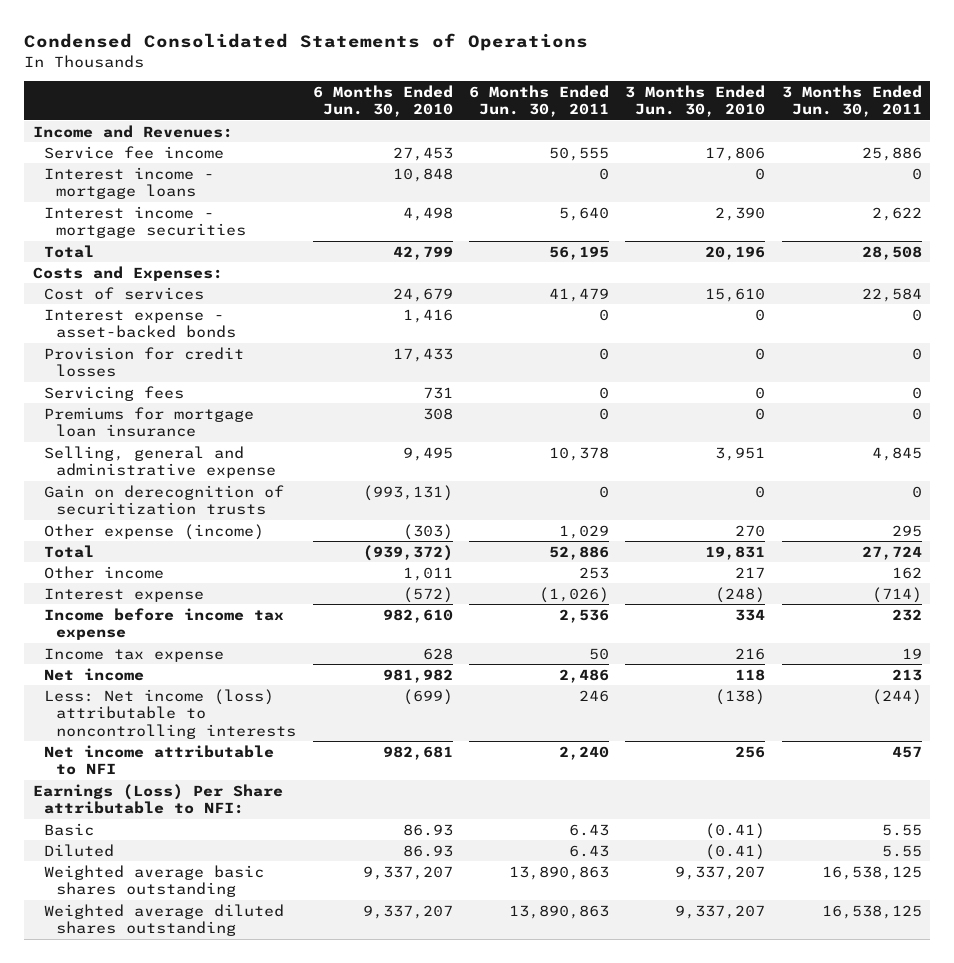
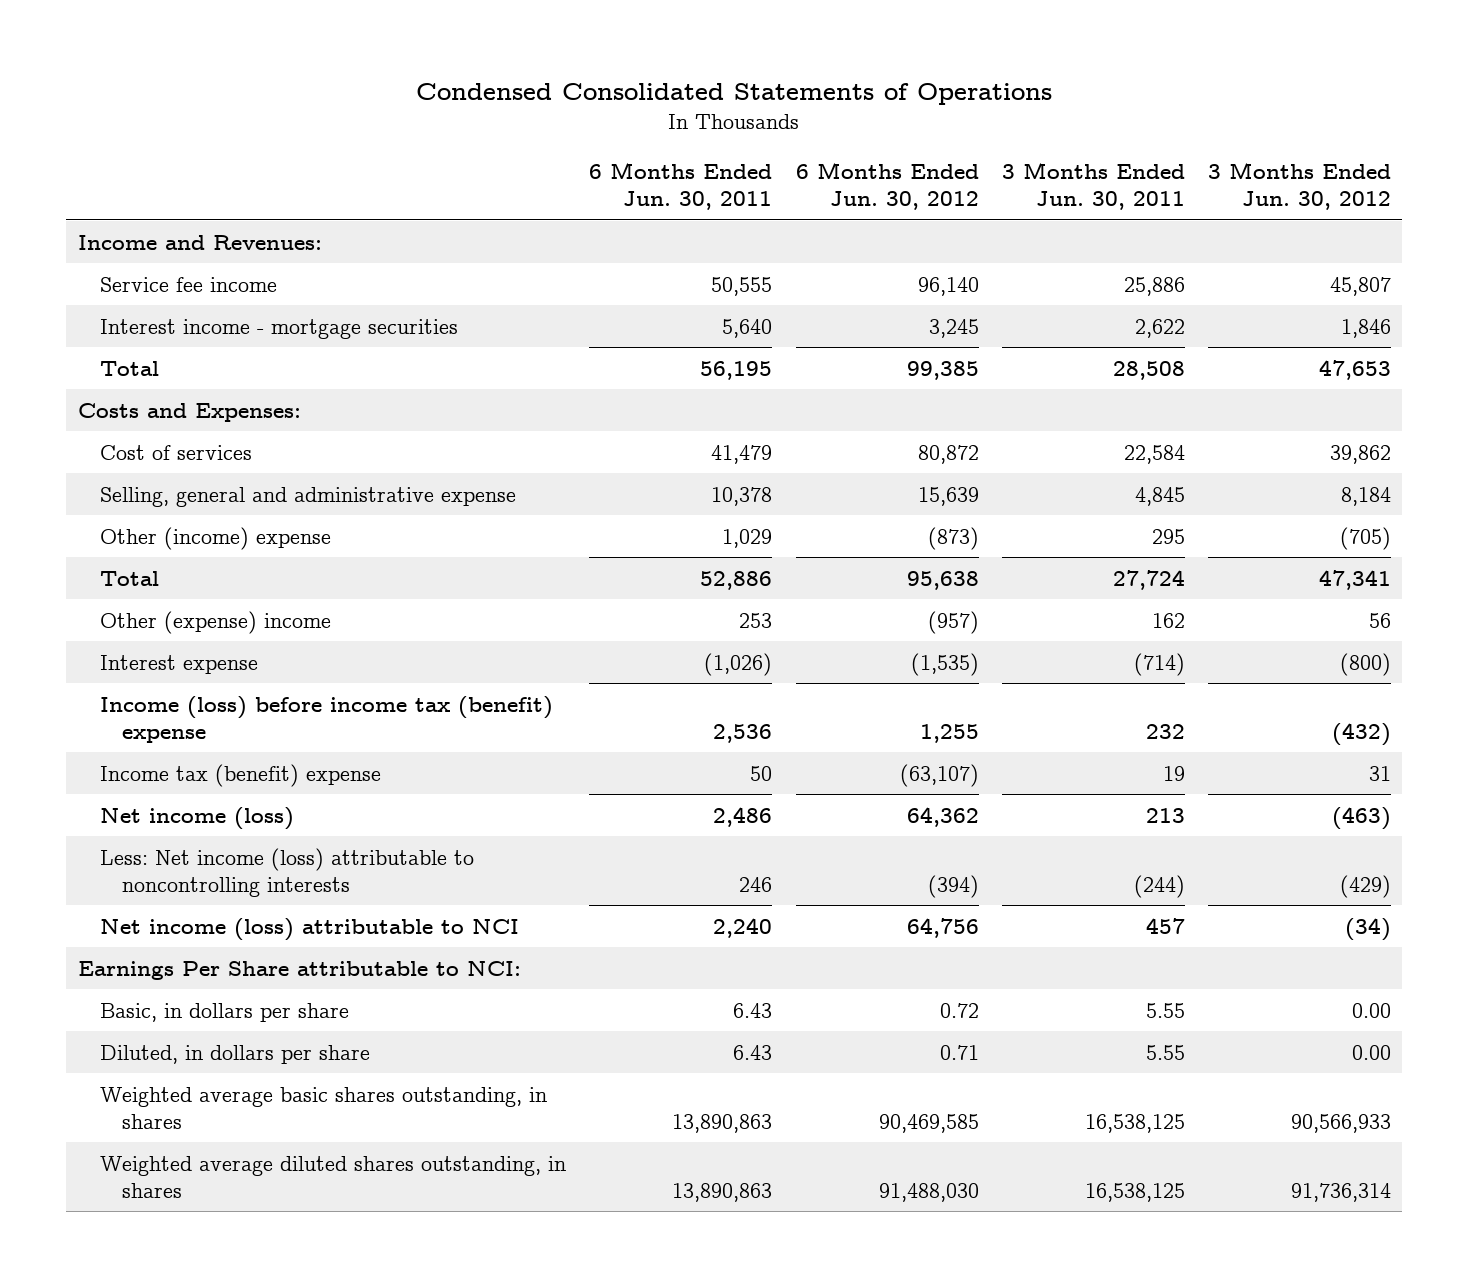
[312,84,453,118] 6 Months Ended Jun. 30, 2010 -> none
[625,84,766,118] 3 Months Ended Jun. 30, 2010 -> none
none -> [795,161,979,211] 6 Months Ended Jun. 30, 2012
none -> [1207,161,1391,211] 3 Months Ended Jun. 30, 2012
[44,166,215,200] Interest income - mortgage loans -> none
[44,308,237,339] Interest expense - asset-backed bonds -> none
[44,346,245,378] Provision for credit losses -> none
[44,385,185,401] Servicing fees -> none
[44,406,255,438] Premiums for mortgage loan insurance -> none
[44,484,285,516] Gain on derecognition of securitization trusts -> none
[44,523,265,540] Other expense (income) -> [100,526,332,550] Other (income) expense
[44,565,165,579] Other income -> [100,610,332,634] Other (expense) income
[44,607,285,641] Income before income tax expense -> [100,695,554,743] Income (loss) before income tax (benefit) expense
[44,647,225,662] Income tax expense -> [100,763,382,787] Income tax (benefit) expense
[44,667,145,681] Net income -> [100,806,295,830] Net income (loss)
[44,744,275,776] Net income attributable to NFI -> [100,917,520,941] Net income (loss) attributable to NCI
[32,783,283,815] Earnings (Loss) Per Share attributable to NFI: -> [77,960,521,980] Earnings Per Share attributable to NCI:
[44,822,95,836] Basic -> [100,1002,350,1022] Basic, in dollars per share
[44,843,115,857] Diluted -> [100,1044,371,1064] Diluted, in dollars per share
[44,864,265,898] Weighted average basic shares outstanding -> [100,1086,548,1129] Weighted average basic shares outstanding, in shares
[44,903,285,937] Weighted average diluted shares outstanding -> [100,1155,567,1198] Weighted average diluted shares outstanding, in shares

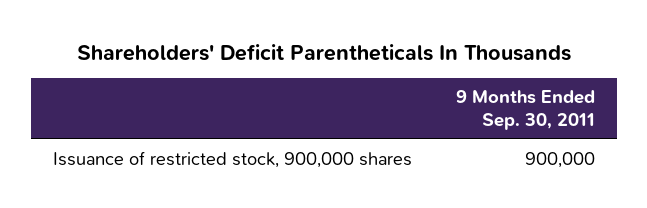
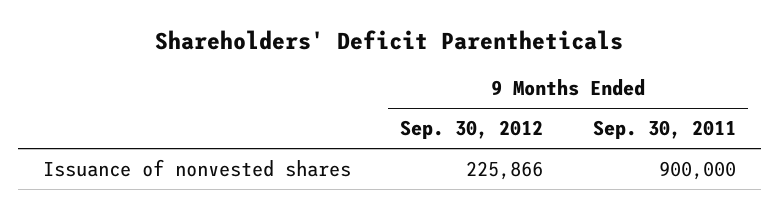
[76,43,571,61] Shareholders' Deficit Parentheticals In Thousands -> [155,29,624,50] Shareholders' Deficit Parentheticals
none -> [400,120,544,140] Sep. 30, 2012
[52,150,412,168] Issuance of restricted stock, 900,000 shares -> [42,158,351,177] Issuance of nonvested shares

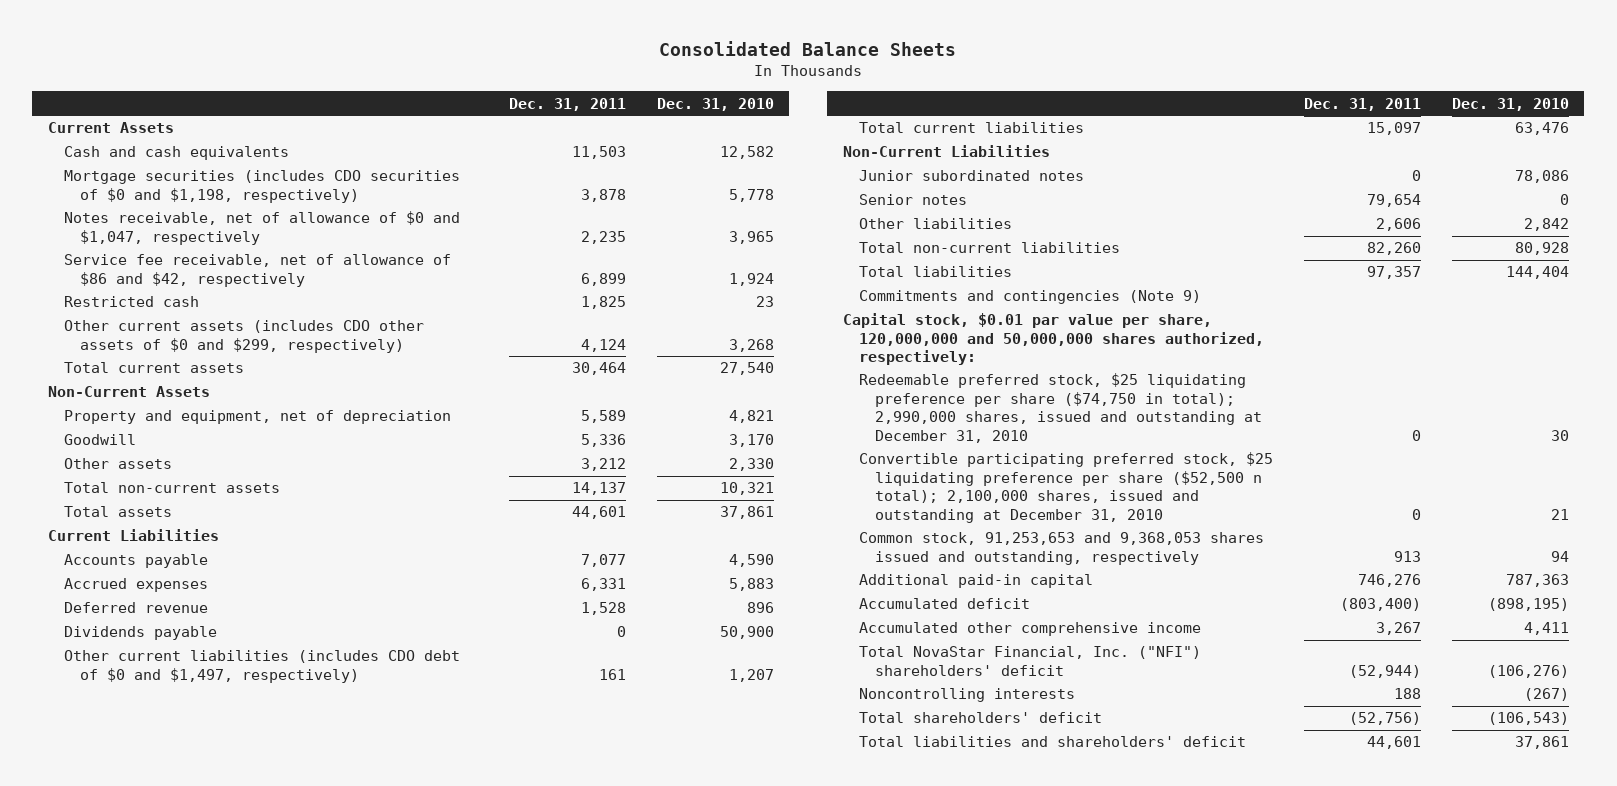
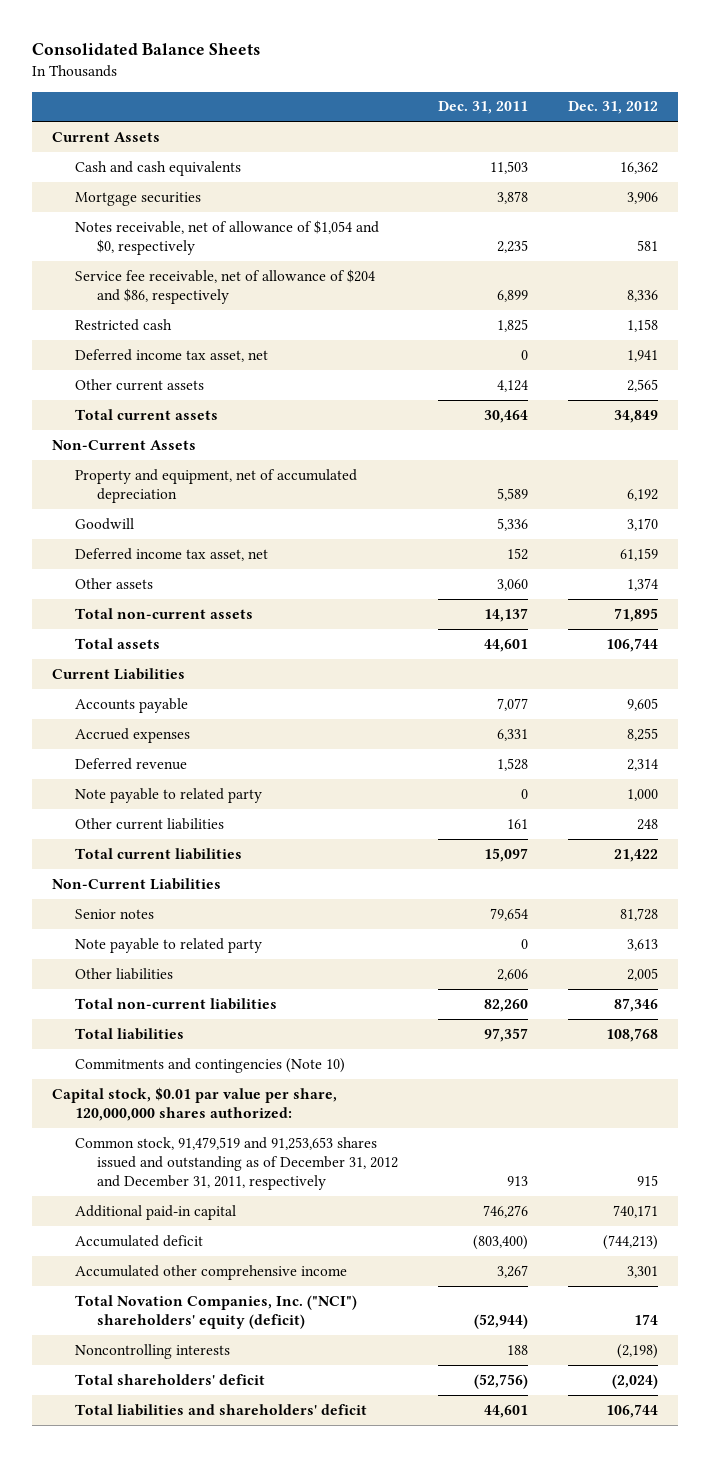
[656,97,774,111] Dec. 31, 2010 -> none
none -> [568,101,659,115] Dec. 31, 2012
[64,170,461,203] Mortgage securities (includes CDO securities of $0 and $1,198, respectively) -> [74,191,201,206] Mortgage securities
[64,211,461,245] Notes receivable, net of allowance of $0 and $1,047, respectively -> [74,219,379,256] Notes receivable, net of allowance of $1,054 and $0, respectively
[64,254,452,287] Service fee receivable, net of allowance of $86 and $42, respectively -> [74,268,375,305] Service fee receivable, net of allowance of $204 and $86, respectively
none -> [74,348,268,362] Deferred income tax asset, net
[64,320,425,353] Other current assets (includes CDO other assets of $0 and $299, respectively) -> [74,378,204,391] Other current assets
[64,410,452,425] Property and equipment, net of depreciation -> [74,468,357,504] Property and equipment, net of accumulated depreciation
none -> [74,547,268,561] Deferred income tax asset, net
[581,458,627,472] 3,212 -> [497,578,529,591] 3,060
[64,626,218,641] Dividends payable -> none
none -> [74,787,262,803] Note payable to related party
[64,650,461,683] Other current liabilities (includes CDO debt of $0 and $1,497, respectively) -> [74,817,224,830] Other current liabilities
[858,170,1084,182] Junior subordinated notes -> none
none -> [74,937,262,953] Note payable to related party
[858,373,1263,443] Redeemable preferred stock, $25 liquidating preference per share ($74,750 in total); 2,990,000 shares, issued and outstanding at December 31, 2010 -> none
[858,452,1273,523] Convertible participating preferred stock, $25 liquidating preference per share ($52,500 n total); 2,100,000 shares, issued and outstanding at December 31, 2010 -> none
[858,290,1201,305] Commitments and contingencies (Note 9) -> [74,1057,345,1073] Commitments and contingencies (Note 10)
[842,313,1264,366] Capital stock, $0.01 par value per share, 120,000,000 and 50,000,000 shares authorized, respectively: -> [51,1086,337,1122] Capital stock, $0.01 par value per share, 120,000,000 shares authorized:
[858,532,1264,565] Common stock, 91,253,653 and 9,368,053 shares issued and outstanding, respectively -> [74,1136,399,1191] Common stock, 91,479,519 and 91,253,653 shares issued and outstanding as of December 31, 2012 and December 31, 2011, respectively
[858,646,1201,676] Total NovaStar Financial, Inc. ("NFI") shareholders' deficit -> [74,1294,357,1330] Total Novation Companies, Inc. ("NCI") shareholders' equity (deficit)

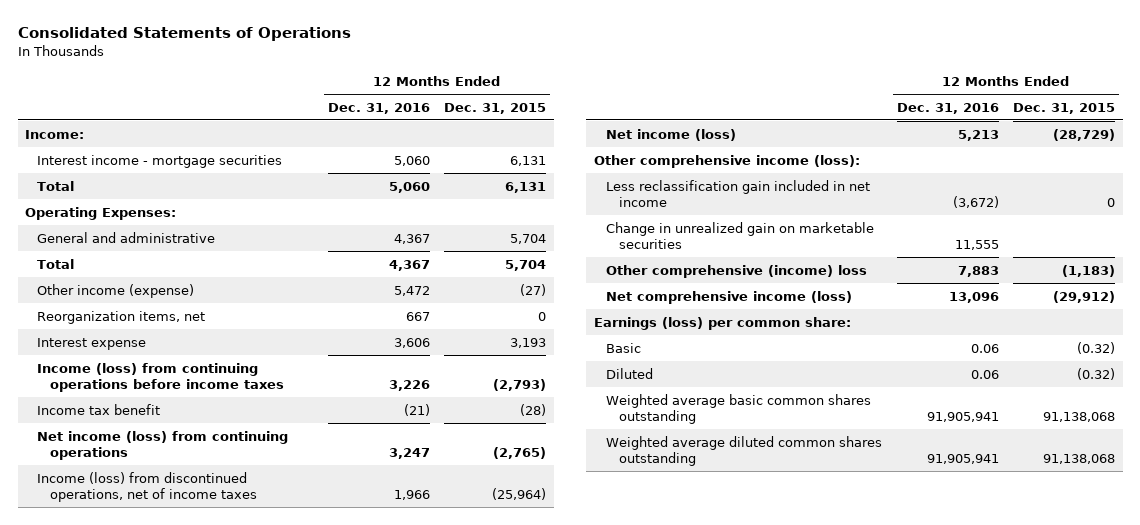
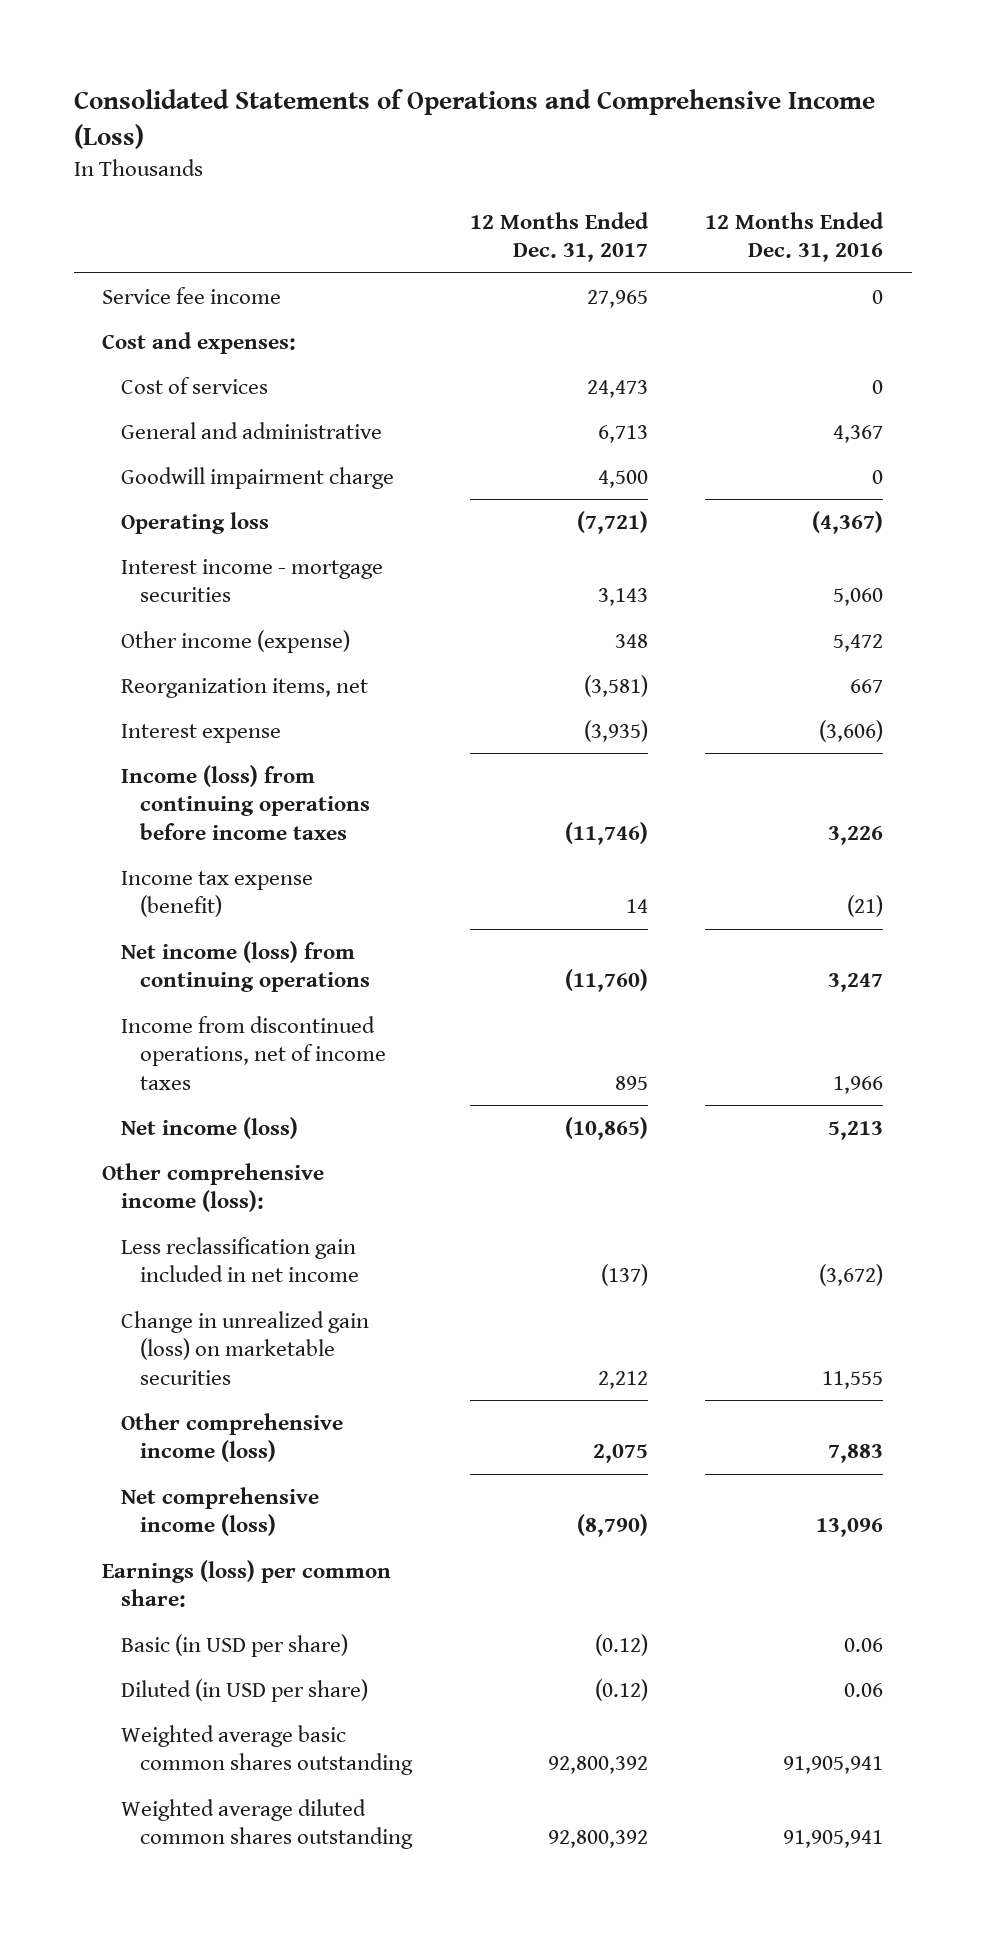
[17,26,351,41] Consolidated Statements of Operations -> [73,89,875,149] Consolidated Statements of Operations and Comprehensive Income (Loss)
[444,102,547,114] Dec. 31, 2015 -> none
none -> [469,211,649,263] 12 Months Ended Dec. 31, 2017
[24,129,84,139] Income: -> none
[37,180,75,191] Total -> none
none -> [102,286,282,304] Service fee income
[24,206,176,220] Operating Expenses: -> [102,331,297,354] Cost and expenses:
none -> [121,376,269,394] Cost of services
[37,258,75,269] Total -> none
none -> [121,466,395,489] Goodwill impairment charge
none -> [121,511,270,534] Operating loss
[37,154,283,168] Interest income - mortgage securities -> [121,558,384,603] Interest income - mortgage securities
[393,337,430,348] 3,606 -> [819,719,884,742] (3,606)
[37,403,161,415] Income tax benefit -> [121,870,314,918] Income tax expense (benefit)
[37,471,258,503] Income (loss) from discontinued operations, net of income taxes -> [121,1015,387,1090] Income from discontinued operations, net of income taxes
[606,221,875,250] Change in unrealized gain on marketable securities -> [121,1310,370,1385] Change in unrealized gain (loss) on marketable securities
[606,264,868,278] Other comprehensive (income) loss -> [121,1412,344,1463] Other comprehensive income (loss)
[606,342,642,353] Basic -> [121,1633,349,1657] Basic (in USD per share)
[606,367,654,379] Diluted -> [121,1678,369,1702] Diluted (in USD per share)

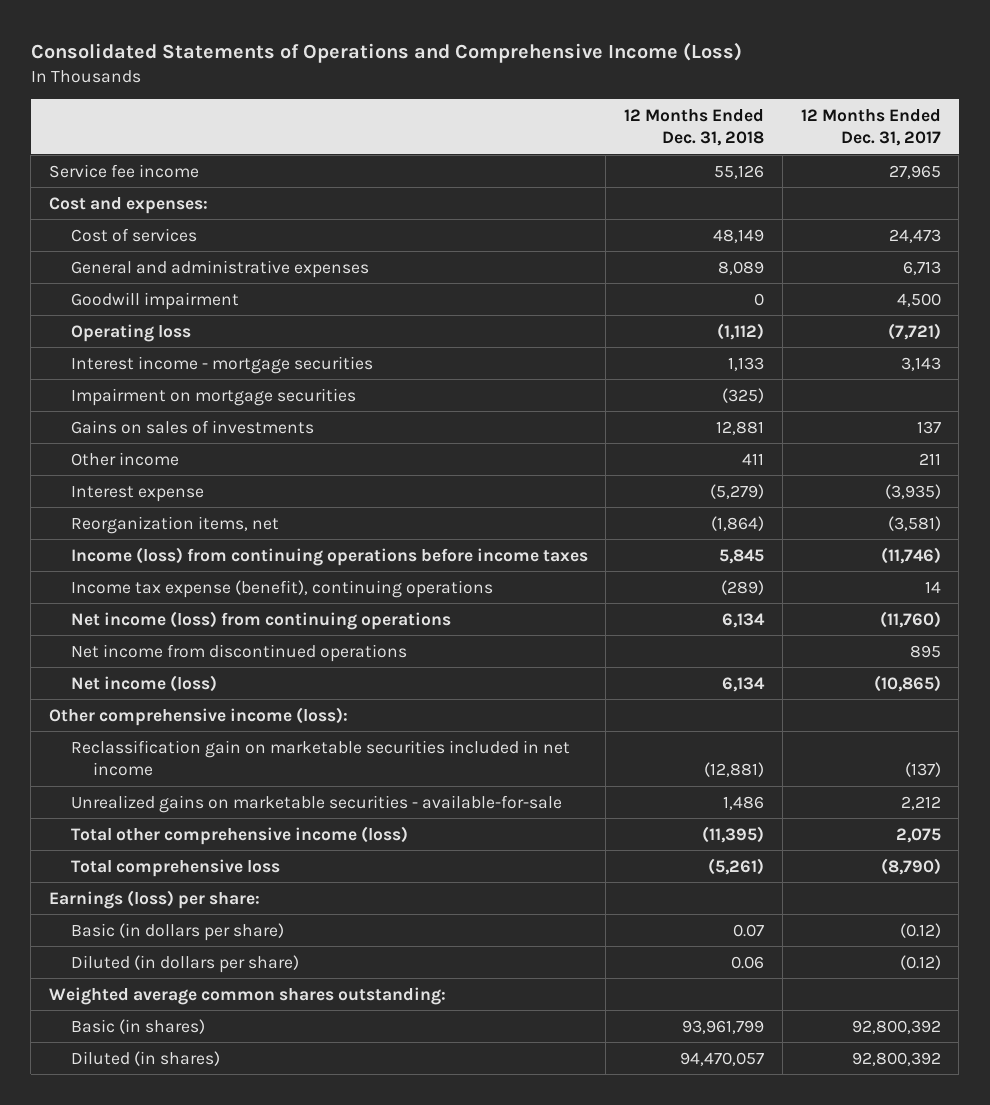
[705,211,885,263] 12 Months Ended Dec. 31, 2016 -> none
none -> [624,108,765,147] 12 Months Ended Dec. 31, 2018
[121,421,383,439] General and administrative -> [70,259,369,278] General and administrative expenses
[121,466,395,489] Goodwill impairment charge -> [70,291,239,310] Goodwill impairment
none -> [70,387,356,406] Impairment on mortgage securities
none -> [70,419,314,434] Gains on sales of investments
[121,629,351,653] Other income (expense) -> [70,451,179,466] Other income
[614,633,648,648] 348 -> [918,452,941,465] 211
[121,677,369,698] Reorganization items, net -> [70,515,279,534] Reorganization items, net
[121,870,314,918] Income tax expense (benefit) -> [70,579,493,598] Income tax expense (benefit), continuing operations
[121,1015,387,1090] Income from discontinued operations, net of income taxes -> [70,643,407,662] Net income from discontinued operations
[121,1236,360,1283] Less reclassification gain included in net income -> [70,739,570,777] Reclassification gain on marketable securities included in net income
[121,1310,370,1385] Change in unrealized gain (loss) on marketable securities -> [70,794,562,813] Unrealized gains on marketable securities - available-for-sale
[121,1412,344,1463] Other comprehensive income (loss) -> [70,825,408,845] Total other comprehensive income (loss)
[121,1486,320,1537] Net comprehensive income (loss) -> [70,858,280,877] Total comprehensive loss
[102,1559,392,1608] Earnings (loss) per common share: -> [48,889,260,909] Earnings (loss) per share:
[121,1633,349,1657] Basic (in USD per share) -> [70,922,284,941] Basic (in dollars per share)
[121,1678,369,1702] Diluted (in USD per share) -> [70,954,299,973] Diluted (in dollars per share)
none -> [48,986,446,1005] Weighted average common shares outstanding:
[121,1724,414,1776] Weighted average basic common shares outstanding -> [70,1018,205,1034] Basic (in shares)
[121,1798,414,1850] Weighted average diluted common shares outstanding -> [70,1050,220,1066] Diluted (in shares)

